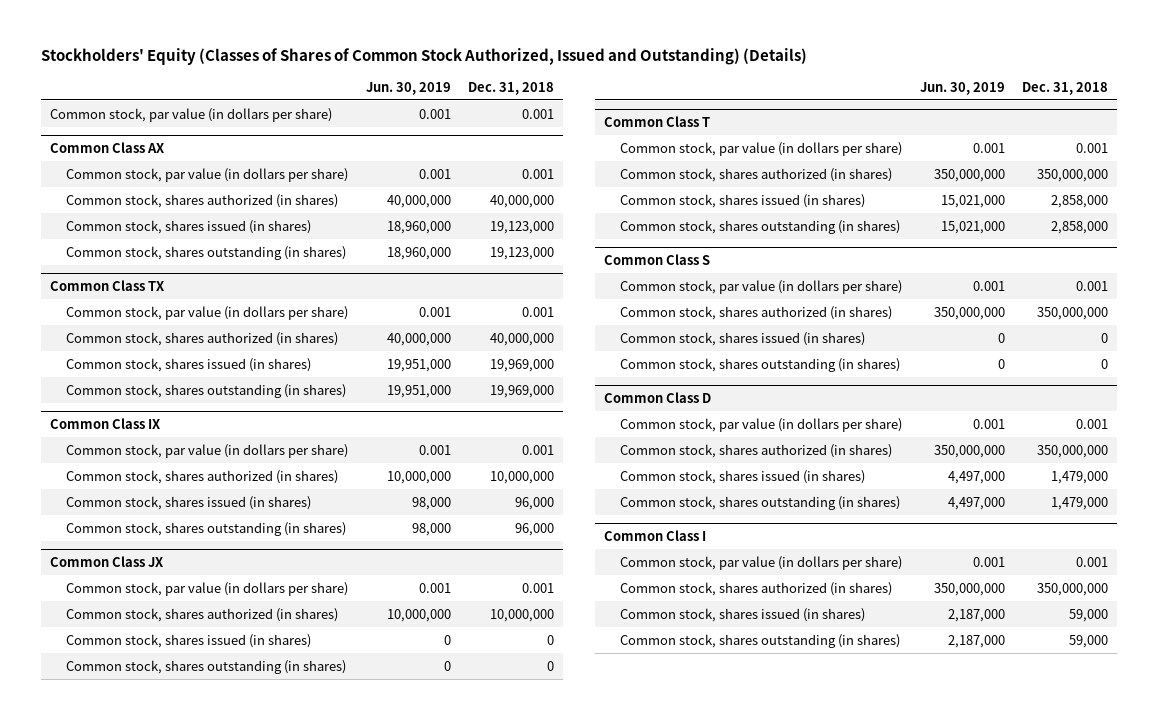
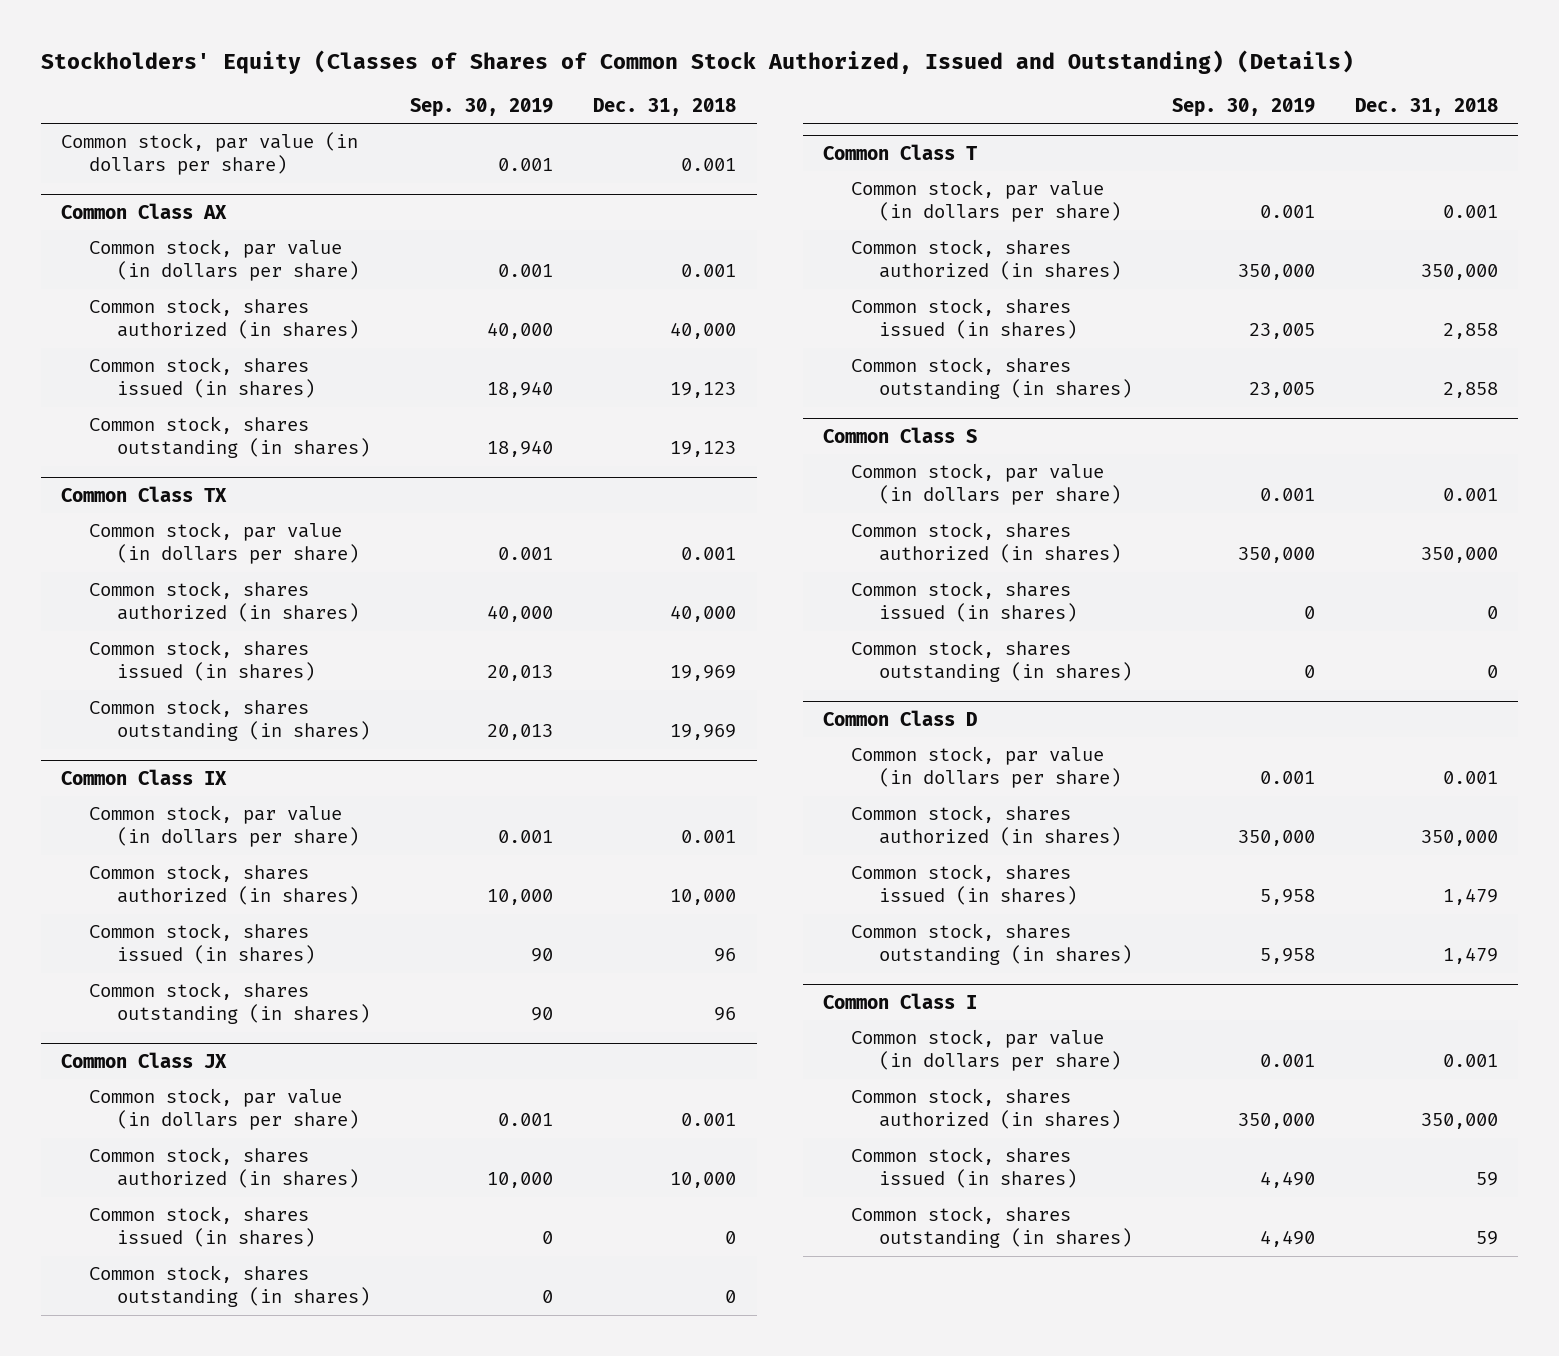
[365,81,451,95] Jun. 30, 2019 -> none
none -> [409,97,553,117] Sep. 30, 2019
[490,194,555,208] 40,000,000 -> [670,322,737,340] 40,000
[490,220,555,234] 19,123,000 -> [670,382,737,399] 19,123
[490,246,555,260] 19,123,000 -> [670,441,737,458] 19,123
[490,332,555,346] 40,000,000 -> [670,605,737,623] 40,000
[490,358,555,372] 19,969,000 -> [670,665,737,682] 19,969
[490,384,555,398] 19,969,000 -> [670,724,737,741] 19,969
[490,470,555,484] 10,000,000 -> [670,889,737,906] 10,000
[515,496,555,510] 96,000 -> [714,948,737,963] 96
[515,522,555,536] 96,000 -> [714,1007,737,1022] 96
[490,608,555,622] 10,000,000 -> [670,1172,737,1189] 10,000
[1037,168,1109,182] 350,000,000 -> [1421,264,1499,281] 350,000
[1051,194,1109,208] 2,858,000 -> [1443,323,1499,340] 2,858
[1051,220,1109,234] 2,858,000 -> [1443,382,1499,399] 2,858
[1037,306,1109,320] 350,000,000 -> [1421,547,1499,564] 350,000
[1037,444,1109,458] 350,000,000 -> [1421,830,1499,847] 350,000
[1051,470,1109,484] 1,479,000 -> [1443,888,1499,906] 1,479
[1051,496,1109,510] 1,479,000 -> [1443,947,1499,965] 1,479
[1037,582,1109,596] 350,000,000 -> [1421,1113,1499,1130] 350,000
[1069,608,1109,622] 59,000 -> [1476,1172,1499,1187] 59
[1069,634,1109,648] 59,000 -> [1476,1231,1499,1246] 59

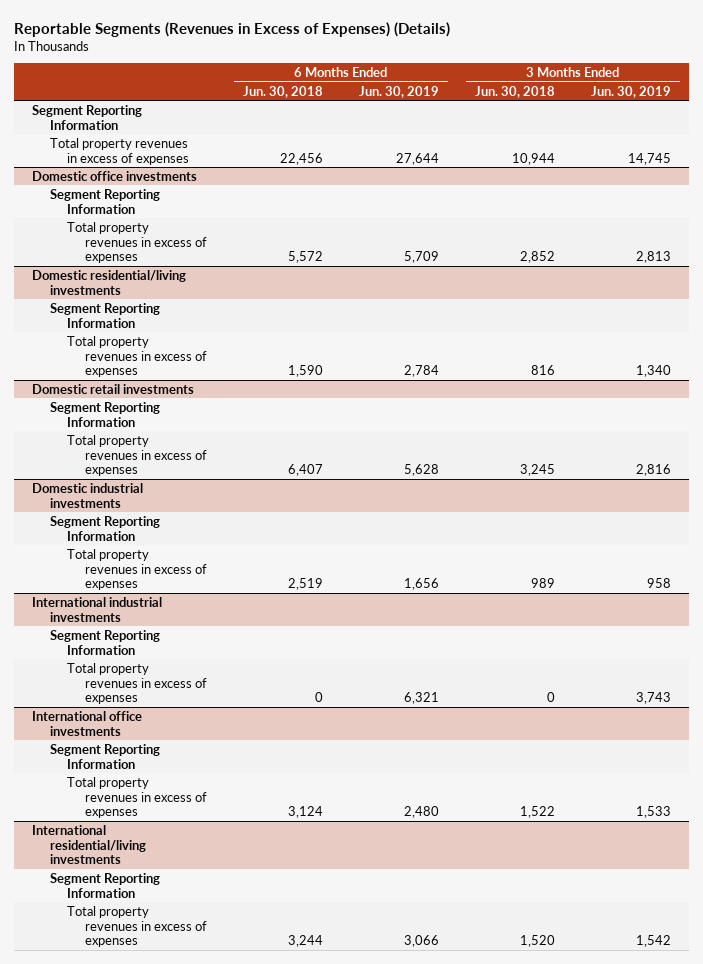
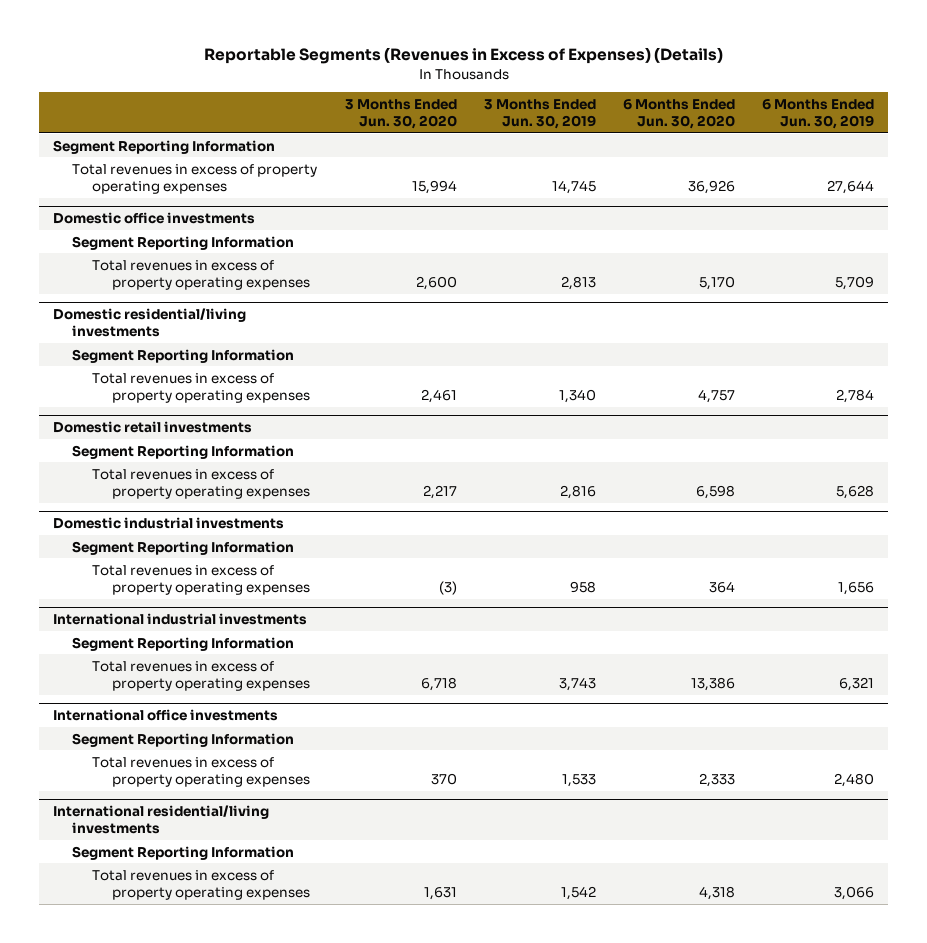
[243,85,324,98] Jun. 30, 2018 -> none
[475,85,556,98] Jun. 30, 2018 -> none
none -> [344,99,457,130] 3 Months Ended Jun. 30, 2020
none -> [623,99,736,130] 6 Months Ended Jun. 30, 2020
[49,137,190,165] Total property revenues in excess of expenses -> [72,163,318,194] Total revenues in excess of property operating expenses
[67,221,208,264] Total property revenues in excess of expenses -> [92,259,311,290] Total revenues in excess of property operating expenses
[67,335,208,378] Total property revenues in excess of expenses -> [92,372,311,403] Total revenues in excess of property operating expenses
[67,434,208,477] Total property revenues in excess of expenses -> [92,468,311,499] Total revenues in excess of property operating expenses
[67,548,208,591] Total property revenues in excess of expenses -> [92,564,311,595] Total revenues in excess of property operating expenses
[67,662,208,705] Total property revenues in excess of expenses -> [92,660,311,691] Total revenues in excess of property operating expenses
[67,776,208,819] Total property revenues in excess of expenses -> [92,756,311,787] Total revenues in excess of property operating expenses
[67,905,208,948] Total property revenues in excess of expenses -> [92,869,311,900] Total revenues in excess of property operating expenses

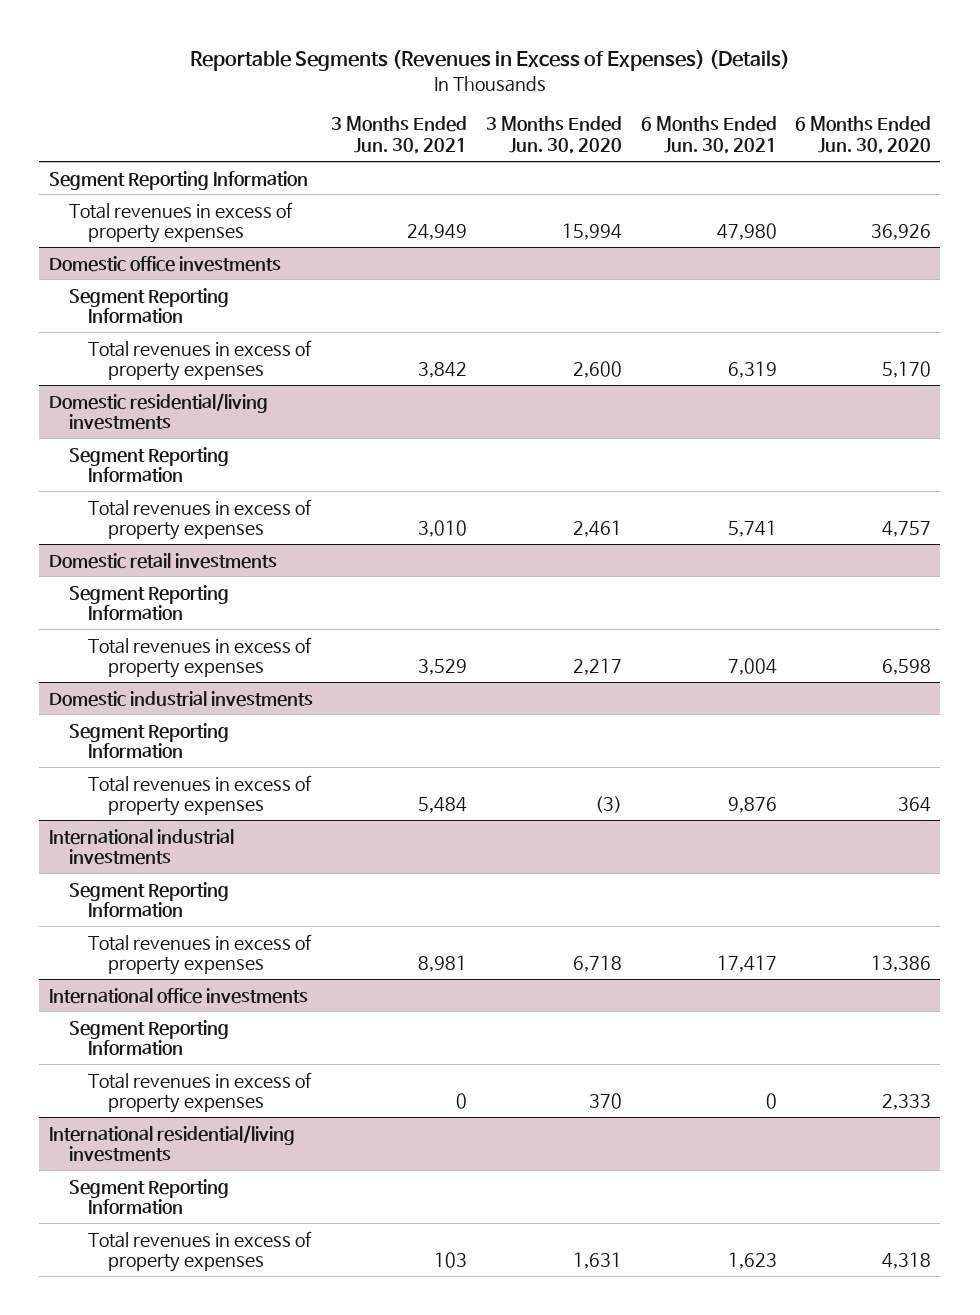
[483,99,596,130] 3 Months Ended Jun. 30, 2019 -> none
[762,99,875,130] 6 Months Ended Jun. 30, 2019 -> none
none -> [331,116,468,155] 3 Months Ended Jun. 30, 2021
none -> [640,116,777,155] 6 Months Ended Jun. 30, 2021
[72,163,318,194] Total revenues in excess of property operating expenses -> [68,201,293,244] Total revenues in excess of property expenses
[92,259,311,290] Total revenues in excess of property operating expenses -> [88,339,313,382] Total revenues in excess of property expenses
[92,372,311,403] Total revenues in excess of property operating expenses -> [88,498,313,541] Total revenues in excess of property expenses
[92,468,311,499] Total revenues in excess of property operating expenses -> [88,636,313,679] Total revenues in excess of property expenses
[92,564,311,595] Total revenues in excess of property operating expenses -> [88,774,313,817] Total revenues in excess of property expenses
[92,660,311,691] Total revenues in excess of property operating expenses -> [88,933,313,976] Total revenues in excess of property expenses
[92,756,311,787] Total revenues in excess of property operating expenses -> [88,1071,313,1114] Total revenues in excess of property expenses
[92,869,311,900] Total revenues in excess of property operating expenses -> [88,1230,313,1273] Total revenues in excess of property expenses

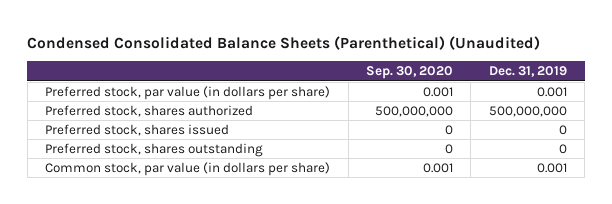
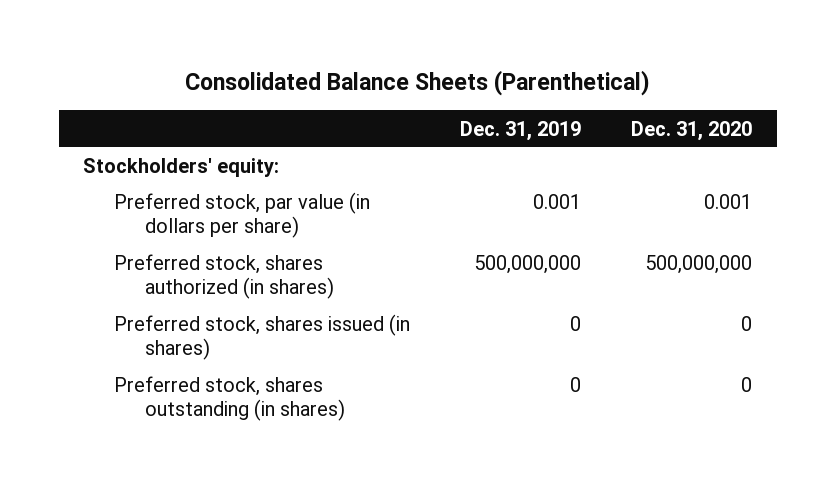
[27,35,541,50] Condensed Consolidated Balance Sheets (Parenthetical) (Unaudited) -> [184,69,650,96] Consolidated Balance Sheets (Parenthetical)
[366,66,454,80] Sep. 30, 2020 -> none
none -> [630,120,752,141] Dec. 31, 2020
none -> [83,158,280,178] Stockholders' equity:
[45,161,331,176] Common stock, par value (in dollars per share) -> none
[45,104,254,117] Preferred stock, shares authorized -> [114,254,335,300] Preferred stock, shares authorized (in shares)
[45,123,230,136] Preferred stock, shares issued -> [114,314,411,361] Preferred stock, shares issued (in shares)
[45,142,264,157] Preferred stock, shares outstanding -> [114,376,346,422] Preferred stock, shares outstanding (in shares)

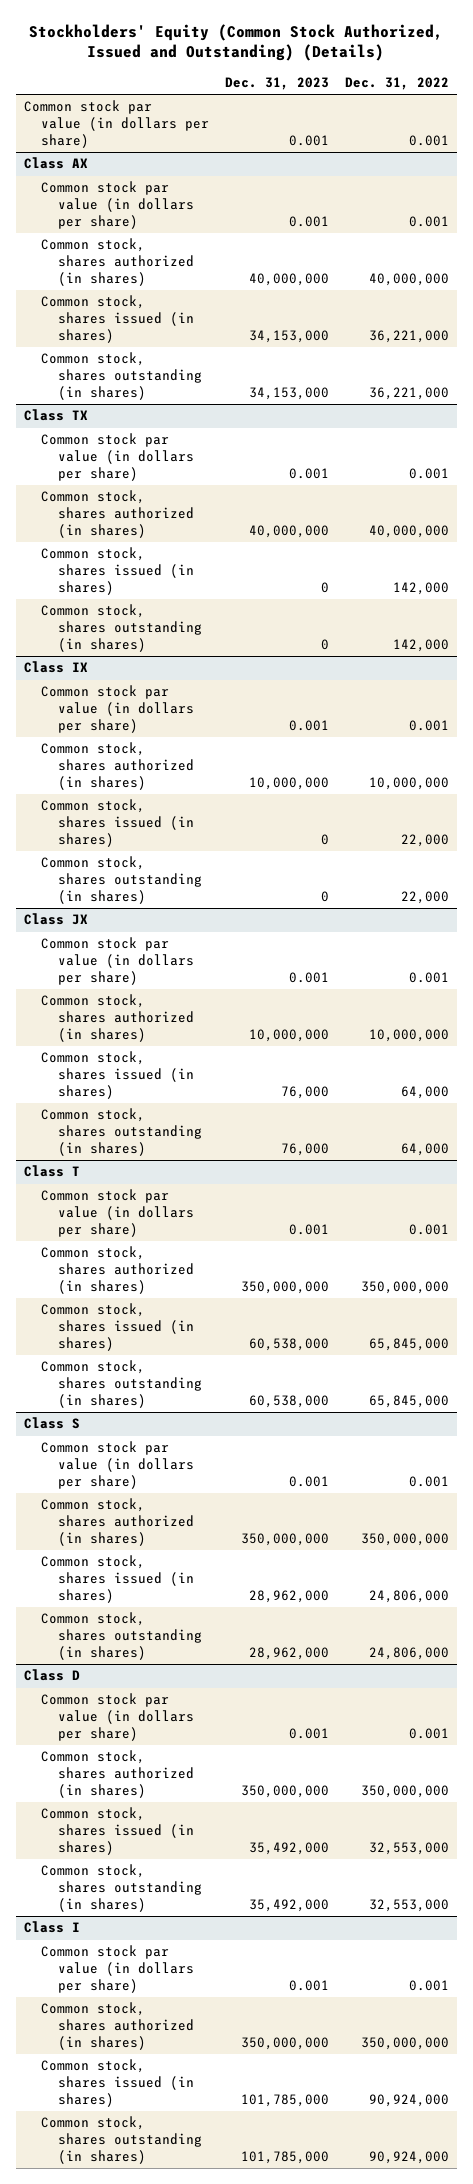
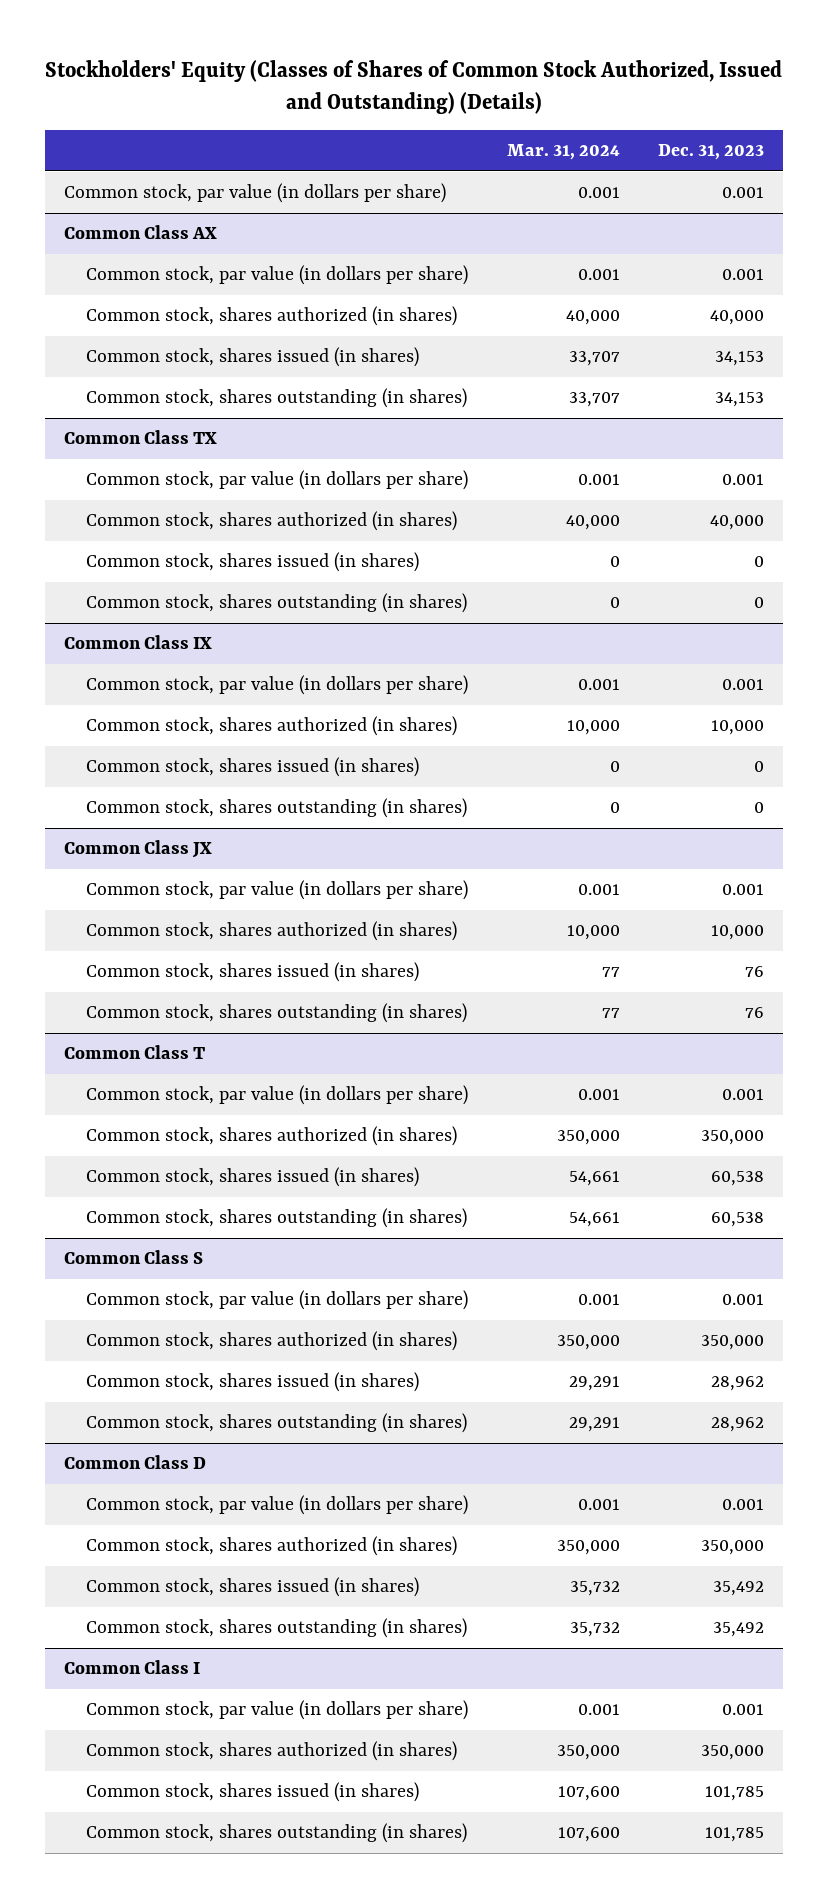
[29,23,444,62] Stockholders' Equity (Common Stock Authorized, Issued and Outstanding) (Details) -> [44,59,782,114] Stockholders' Equity (Classes of Shares of Common Stock Authorized, Issued and Outstanding) (Details)
[344,77,449,91] Dec. 31, 2022 -> none
none -> [506,144,620,161] Mar. 31, 2024
[24,100,210,149] Common stock par value (in dollars per share) -> [63,183,446,204] Common stock, par value (in dollars per share)
[24,157,89,170] Class AX -> [63,225,217,240] Common Class AX
[41,181,195,230] Common stock par value (in dollars per share) -> [86,265,469,286] Common stock, par value (in dollars per share)
[248,273,329,287] 40,000,000 -> [709,310,764,326] 40,000
[248,330,329,344] 34,153,000 -> [714,351,764,367] 34,153
[248,387,329,401] 34,153,000 -> [714,392,764,408] 34,153
[24,409,89,422] Class TX -> [63,430,217,445] Common Class TX
[41,433,195,482] Common stock par value (in dollars per share) -> [86,470,469,491] Common stock, par value (in dollars per share)
[248,525,329,539] 40,000,000 -> [709,515,764,531] 40,000
[24,661,89,674] Class IX -> [63,635,212,650] Common Class IX
[41,685,195,734] Common stock par value (in dollars per share) -> [86,675,469,696] Common stock, par value (in dollars per share)
[248,777,329,791] 10,000,000 -> [710,720,764,736] 10,000
[24,913,89,926] Class JX -> [63,840,212,859] Common Class JX
[41,937,195,986] Common stock par value (in dollars per share) -> [86,880,469,901] Common stock, par value (in dollars per share)
[248,1029,329,1043] 10,000,000 -> [710,925,764,941] 10,000
[280,1086,329,1100] 76,000 -> [744,966,764,978] 76
[280,1143,329,1157] 76,000 -> [744,1007,764,1019] 76
[24,1165,81,1178] Class T -> [63,1045,205,1060] Common Class T
[41,1189,195,1238] Common stock par value (in dollars per share) -> [86,1085,469,1106] Common stock, par value (in dollars per share)
[240,1281,329,1295] 350,000,000 -> [700,1130,764,1146] 350,000
[248,1338,329,1352] 60,538,000 -> [710,1171,764,1187] 60,538
[248,1395,329,1409] 60,538,000 -> [710,1212,764,1228] 60,538
[24,1417,81,1430] Class S -> [63,1250,203,1265] Common Class S
[41,1441,195,1490] Common stock par value (in dollars per share) -> [86,1290,469,1311] Common stock, par value (in dollars per share)
[240,1533,329,1547] 350,000,000 -> [700,1335,764,1351] 350,000
[248,1590,329,1604] 28,962,000 -> [710,1376,764,1392] 28,962
[248,1647,329,1661] 28,962,000 -> [710,1417,764,1433] 28,962
[24,1669,81,1682] Class D -> [63,1455,206,1470] Common Class D
[41,1693,195,1742] Common stock par value (in dollars per share) -> [86,1495,469,1516] Common stock, par value (in dollars per share)
[240,1785,329,1799] 350,000,000 -> [700,1540,764,1556] 350,000
[248,1842,329,1856] 35,492,000 -> [712,1581,764,1597] 35,492
[248,1899,329,1913] 35,492,000 -> [712,1622,764,1638] 35,492
[24,1921,81,1934] Class I -> [63,1660,200,1675] Common Class I
[41,1945,195,1994] Common stock par value (in dollars per share) -> [86,1700,469,1721] Common stock, par value (in dollars per share)
[240,2037,329,2051] 350,000,000 -> [700,1745,764,1761] 350,000
[240,2094,329,2108] 101,785,000 -> [704,1786,764,1802] 101,785
[240,2151,329,2165] 101,785,000 -> [704,1827,764,1843] 101,785

